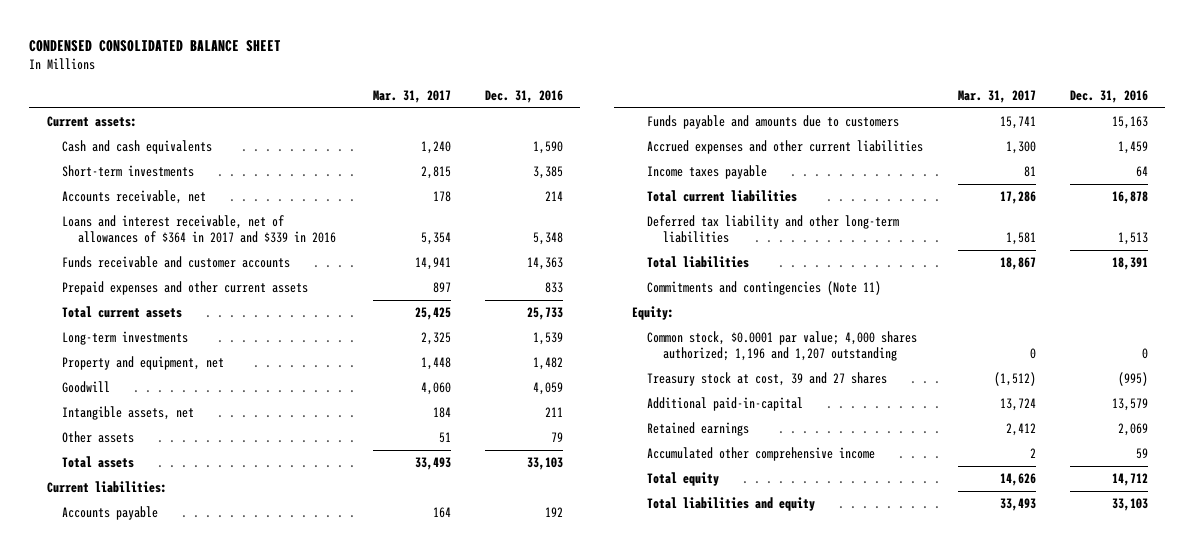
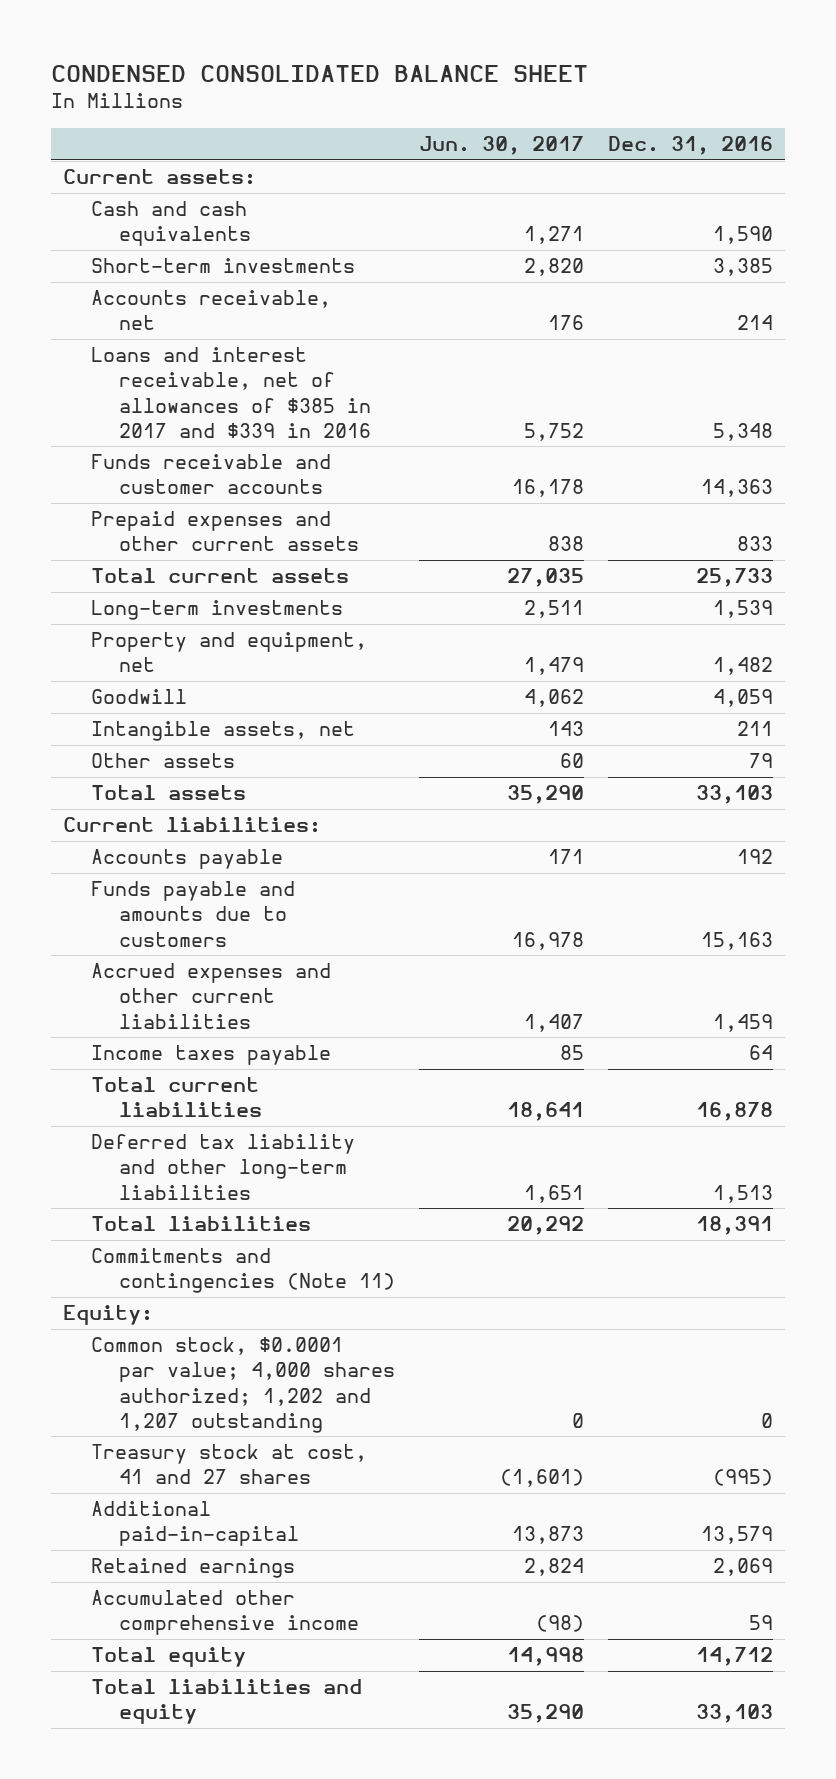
[372,90,451,104] Mar. 31, 2017 -> none
none -> [418,136,584,156] Jun. 30, 2017
[62,215,336,244] Loans and interest receivable, net of allowances of $364 in 2017 and $339 in 2016 -> [91,347,371,438] Loans and interest receivable, net of allowances of $385 in 2017 and $339 in 2016
[647,331,918,362] Common stock, $0.0001 par value; 4,000 shares authorized; 1,196 and 1,207 outstanding -> [91,1337,395,1433] Common stock, $0.0001 par value; 4,000 shares authorized; 1,202 and 1,207 outstanding
[647,372,888,387] Treasury stock at cost, 39 and 27 shares -> [91,1444,368,1485] Treasury stock at cost, 41 and 27 shares

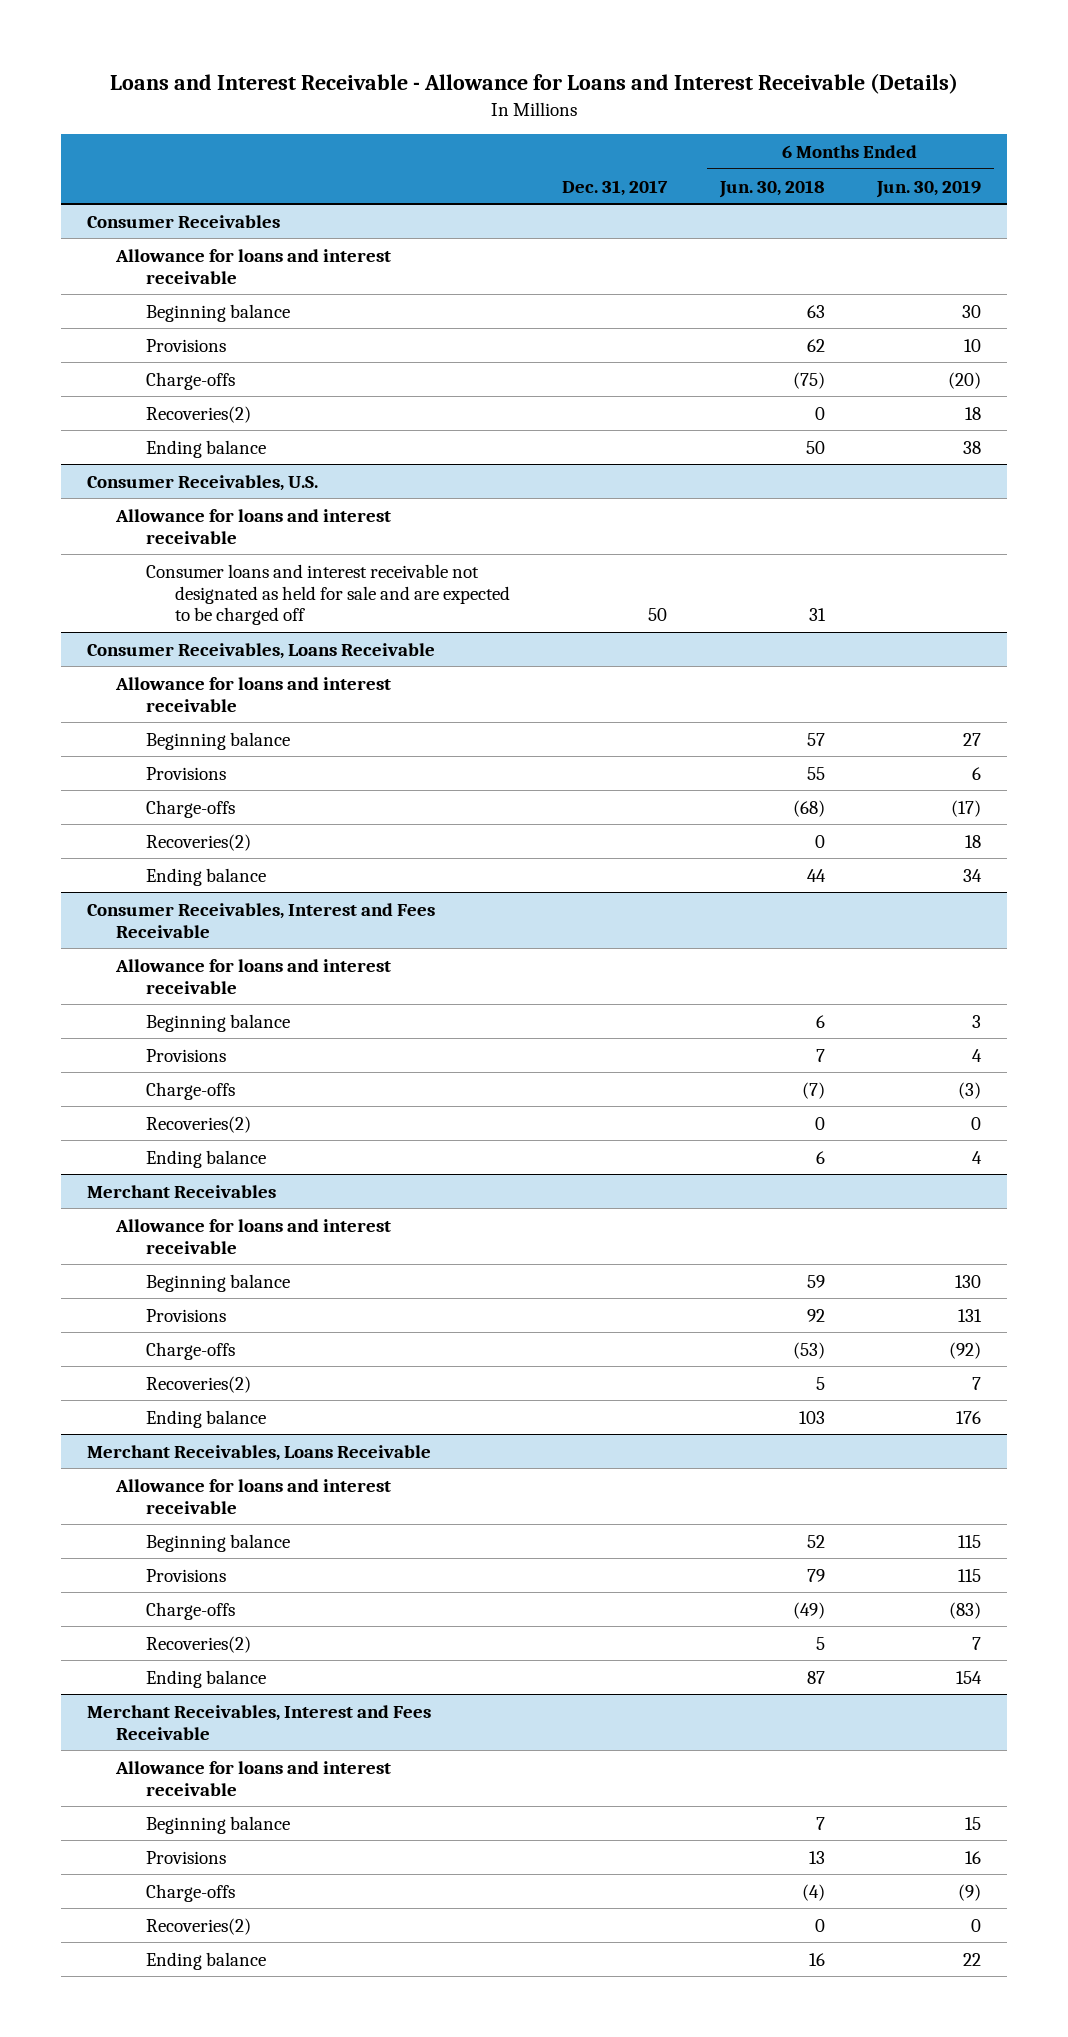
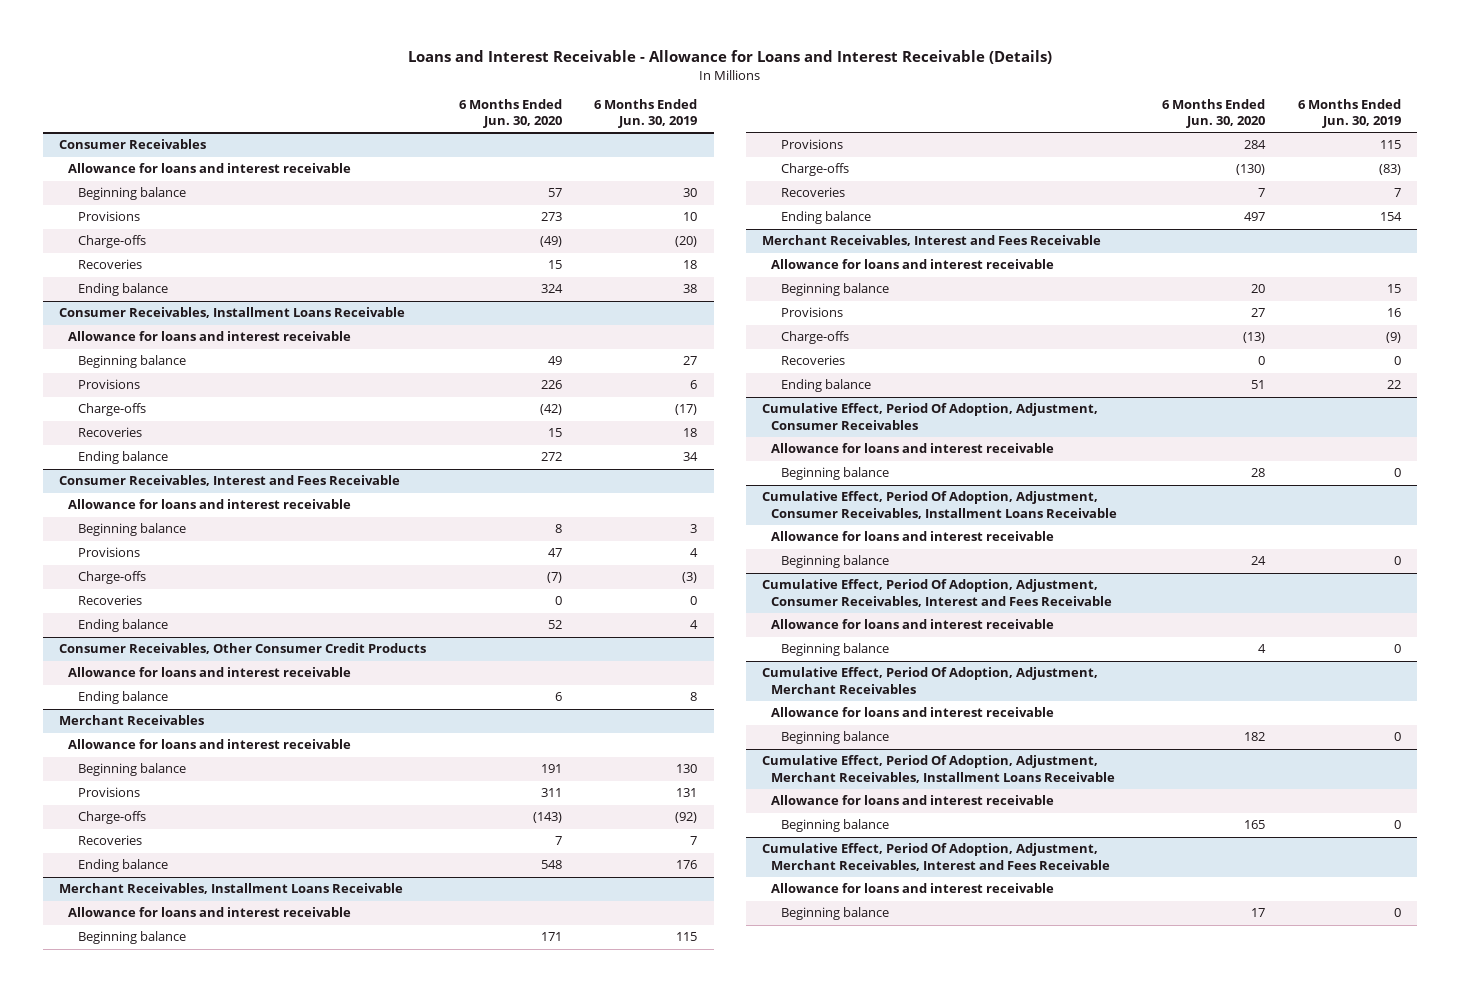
[562,179,669,196] Dec. 31, 2017 -> none
[718,179,825,198] Jun. 30, 2018 -> none
none -> [458,98,562,128] 6 Months Ended Jun. 30, 2020
[145,405,251,423] Recoveries(2) -> [77,259,142,270] Recoveries
[87,474,319,491] Consumer Receivables, U.S. -> none
[115,508,392,544] Allowance for loans and interest receivable -> none
[145,563,511,626] Consumer loans and interest receivable not designated as held for sale and are expected to be charged off -> none
[87,642,436,659] Consumer Receivables, Loans Receivable -> [58,307,405,319] Consumer Receivables, Installment Loans Receivable
[145,833,251,851] Recoveries(2) -> [77,427,142,438] Recoveries
[145,1115,251,1133] Recoveries(2) -> [77,595,142,606] Recoveries
none -> [58,643,426,655] Consumer Receivables, Other Consumer Credit Products
none -> [68,667,352,678] Allowance for loans and interest receivable
none -> [77,691,168,705] Ending balance
[145,1375,251,1393] Recoveries(2) -> [77,835,142,846] Recoveries
[87,1444,432,1461] Merchant Receivables, Loans Receivable -> [58,883,403,895] Merchant Receivables, Installment Loans Receivable
[145,1635,251,1653] Recoveries(2) -> [780,187,845,198] Recoveries
[145,1917,251,1935] Recoveries(2) -> [780,355,845,366] Recoveries
none -> [762,403,1099,430] Cumulative Effect, Period Of Adoption, Adjustment, Consumer Receivables
none -> [771,443,1055,454] Allowance for loans and interest receivable
none -> [780,467,889,481] Beginning balance
none -> [762,491,1118,519] Cumulative Effect, Period Of Adoption, Adjustment, Consumer Receivables, Installment Loans Receivable
none -> [771,531,1055,542] Allowance for loans and interest receivable
none -> [780,555,889,569] Beginning balance
none -> [762,579,1113,607] Cumulative Effect, Period Of Adoption, Adjustment, Consumer Receivables, Interest and Fees Receivable
none -> [771,619,1055,630] Allowance for loans and interest receivable
none -> [780,643,889,657] Beginning balance
none -> [762,667,1099,694] Cumulative Effect, Period Of Adoption, Adjustment, Merchant Receivables
none -> [771,707,1055,718] Allowance for loans and interest receivable
none -> [780,731,889,745] Beginning balance
none -> [762,755,1116,783] Cumulative Effect, Period Of Adoption, Adjustment, Merchant Receivables, Installment Loans Receivable
none -> [771,795,1055,806] Allowance for loans and interest receivable
none -> [780,819,889,833] Beginning balance
none -> [762,843,1111,871] Cumulative Effect, Period Of Adoption, Adjustment, Merchant Receivables, Interest and Fees Receivable
none -> [771,883,1055,894] Allowance for loans and interest receivable
none -> [780,907,889,921] Beginning balance

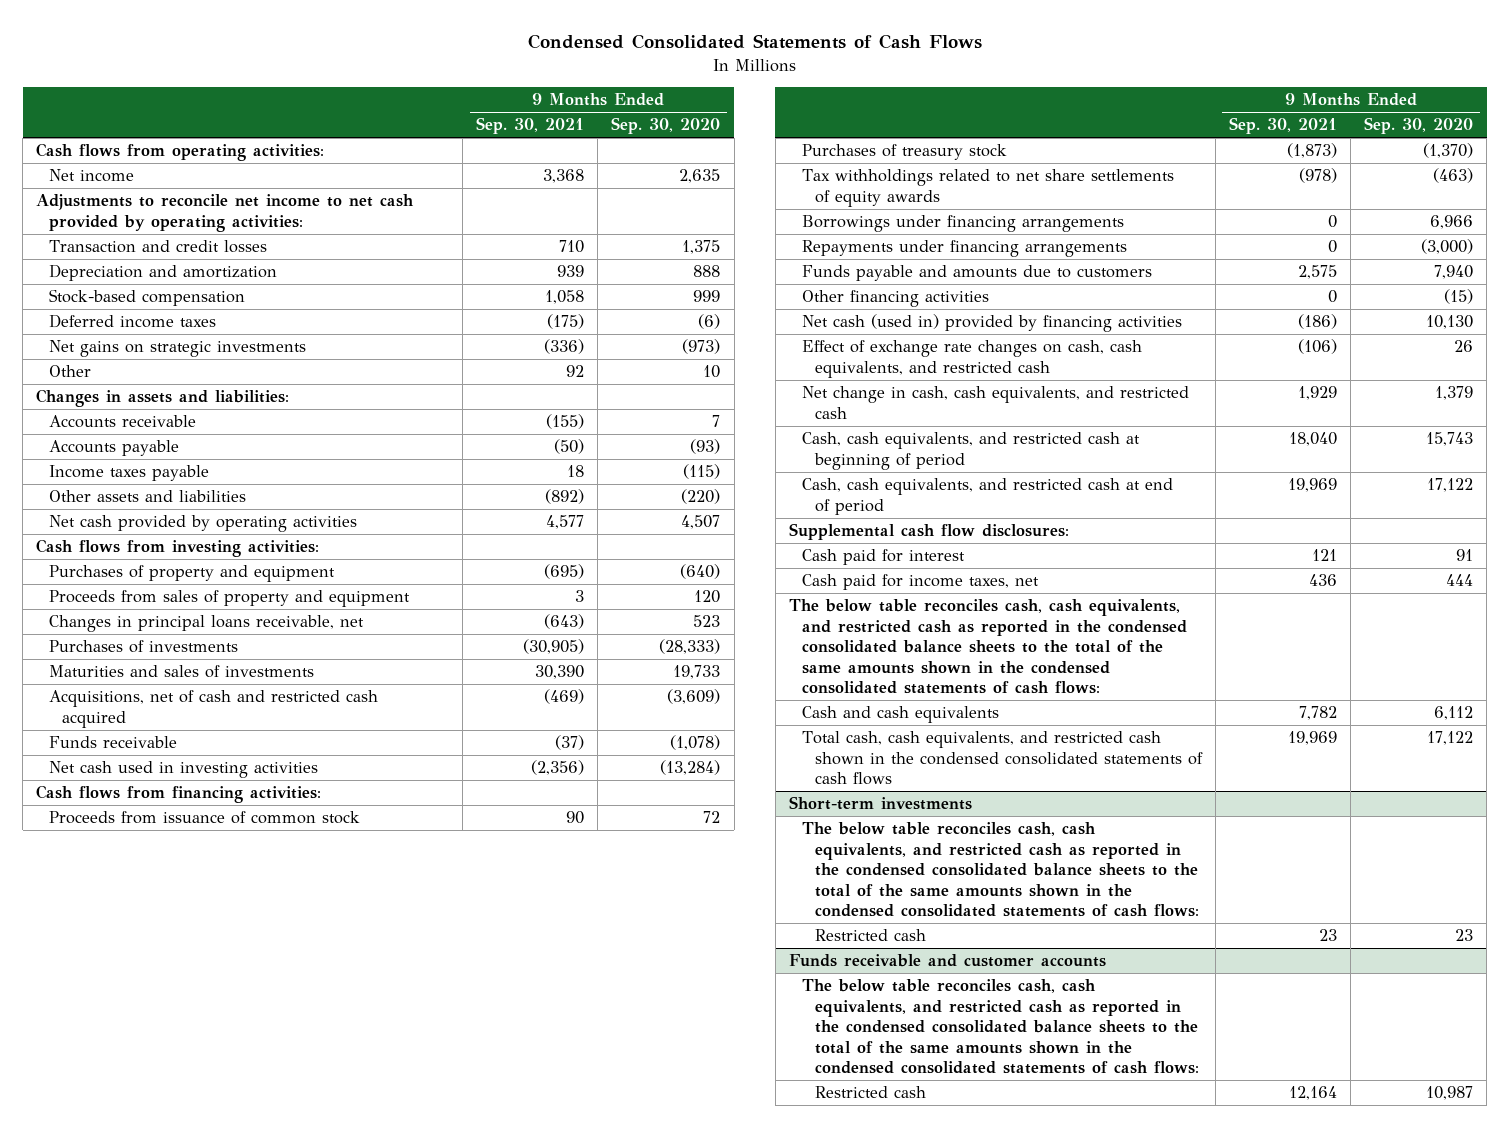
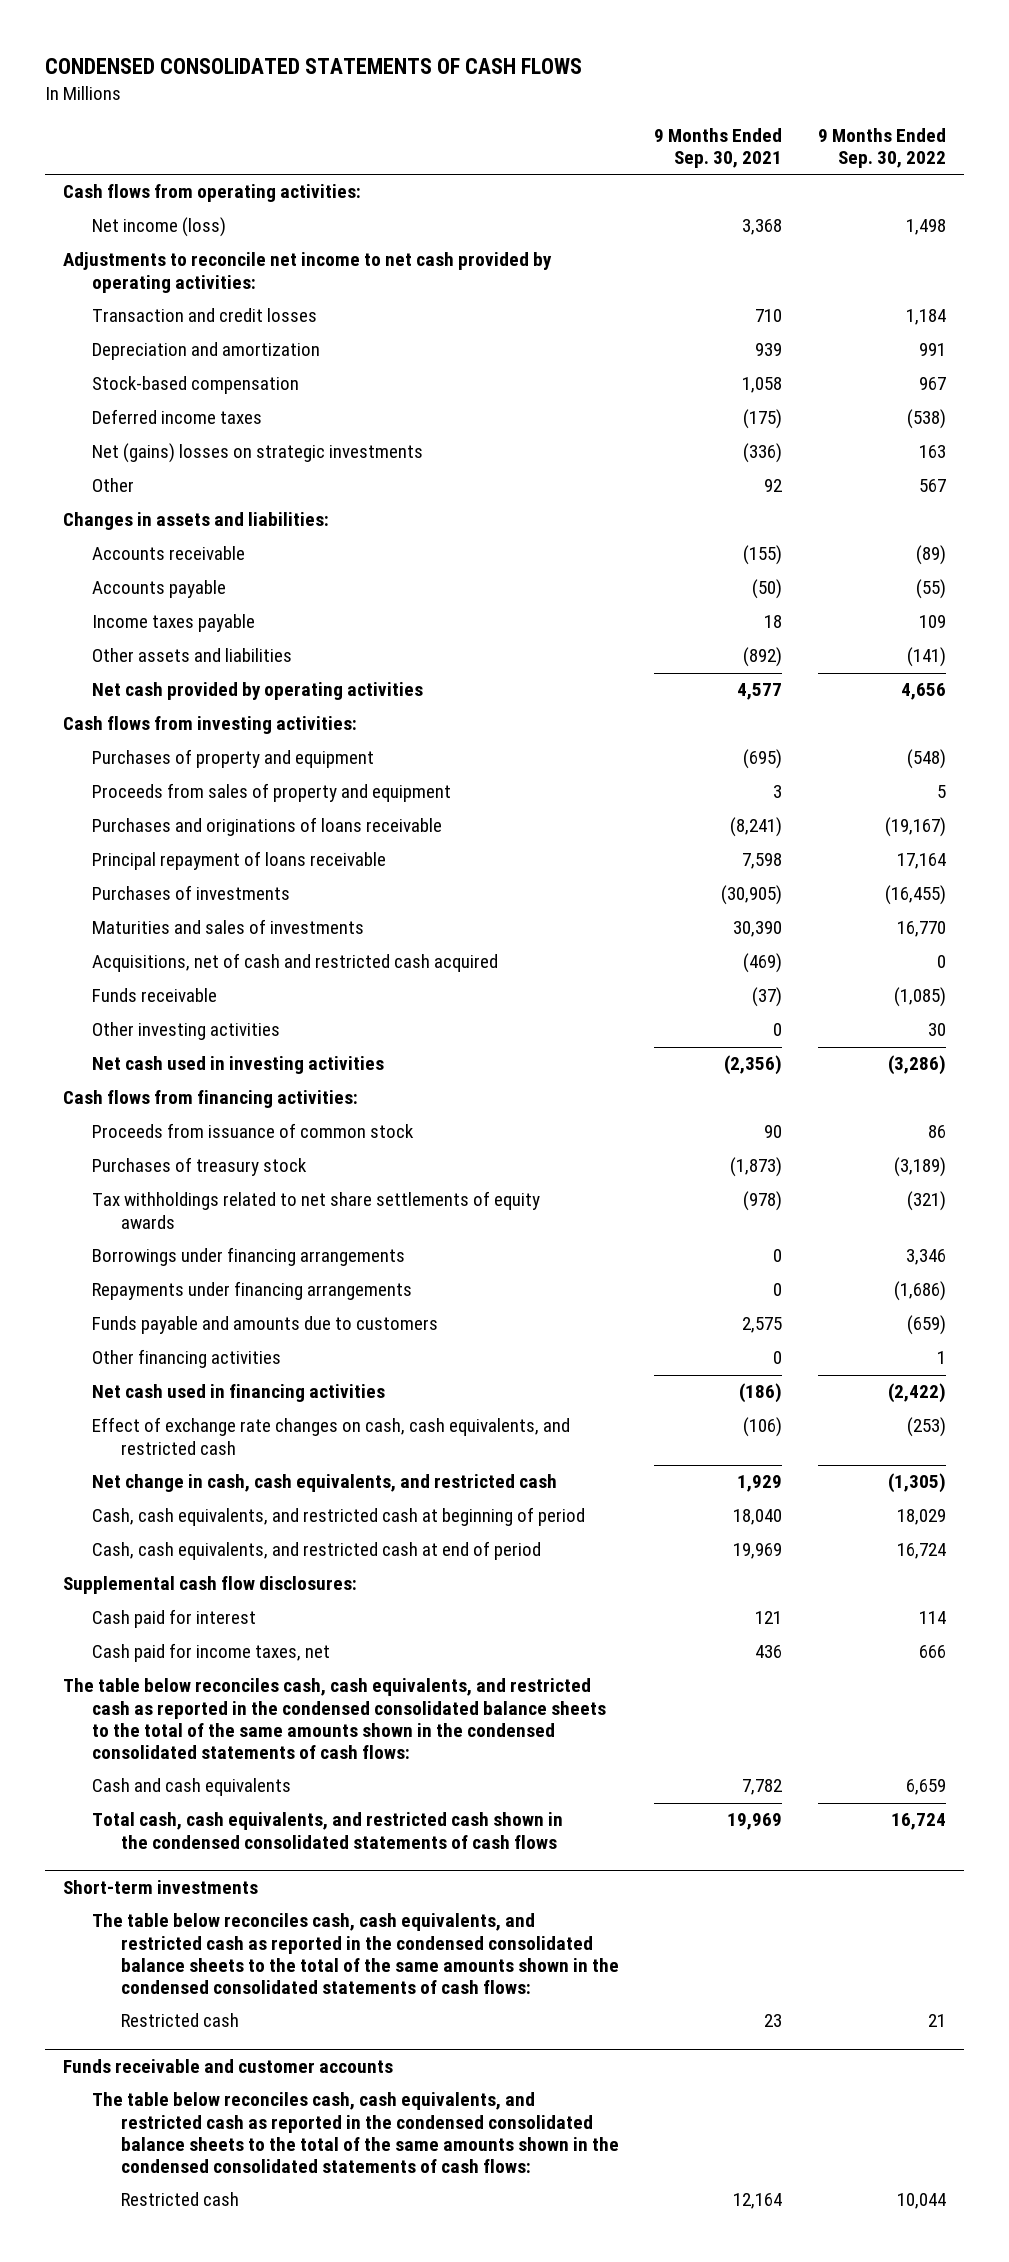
[527,34,982,50] Condensed Consolidated Statements of Cash Flows -> [45,58,583,75] CONDENSED CONSOLIDATED STATEMENTS OF CASH FLOWS
[611,117,721,135] Sep. 30, 2020 -> none
none -> [817,127,946,168] 9 Months Ended Sep. 30, 2022
[49,169,135,183] Net income -> [91,217,226,238] Net income (loss)
[49,340,307,358] Net gains on strategic investments -> [91,443,423,464] Net (gains) losses on strategic investments
[49,615,365,633] Changes in principal loans receivable, net -> none
none -> [91,817,442,837] Purchases and originations of loans receivable
none -> [91,851,386,871] Principal repayment of loans receivable
none -> [91,1022,280,1041] Other investing activities
[802,314,1183,333] Net cash (used in) provided by financing activities -> [91,1384,385,1403] Net cash used in financing activities
[788,599,1188,695] The below table reconciles cash, cash equivalents, and restricted cash as reported in the condensed consolidated balance sheets to the total of the same amounts shown in the condensed consolidated statements of cash flows: -> [62,1678,606,1759] The table below reconciles cash, cash equivalents, and restricted cash as reported in the condensed consolidated balance sheets to the total of the same amounts shown in the condensed consolidated statements of cash flows:
[802,822,1200,918] The below table reconciles cash, cash equivalents, and restricted cash as reported in the condensed consolidated balance sheets to the total of the same amounts shown in the condensed consolidated statements of cash flows: -> [91,1913,619,1994] The table below reconciles cash, cash equivalents, and restricted cash as reported in the condensed consolidated balance sheets to the total of the same amounts shown in the condensed consolidated statements of cash flows:
[802,979,1200,1075] The below table reconciles cash, cash equivalents, and restricted cash as reported in the condensed consolidated balance sheets to the total of the same amounts shown in the condensed consolidated statements of cash flows: -> [91,2092,619,2173] The table below reconciles cash, cash equivalents, and restricted cash as reported in the condensed consolidated balance sheets to the total of the same amounts shown in the condensed consolidated statements of cash flows:

